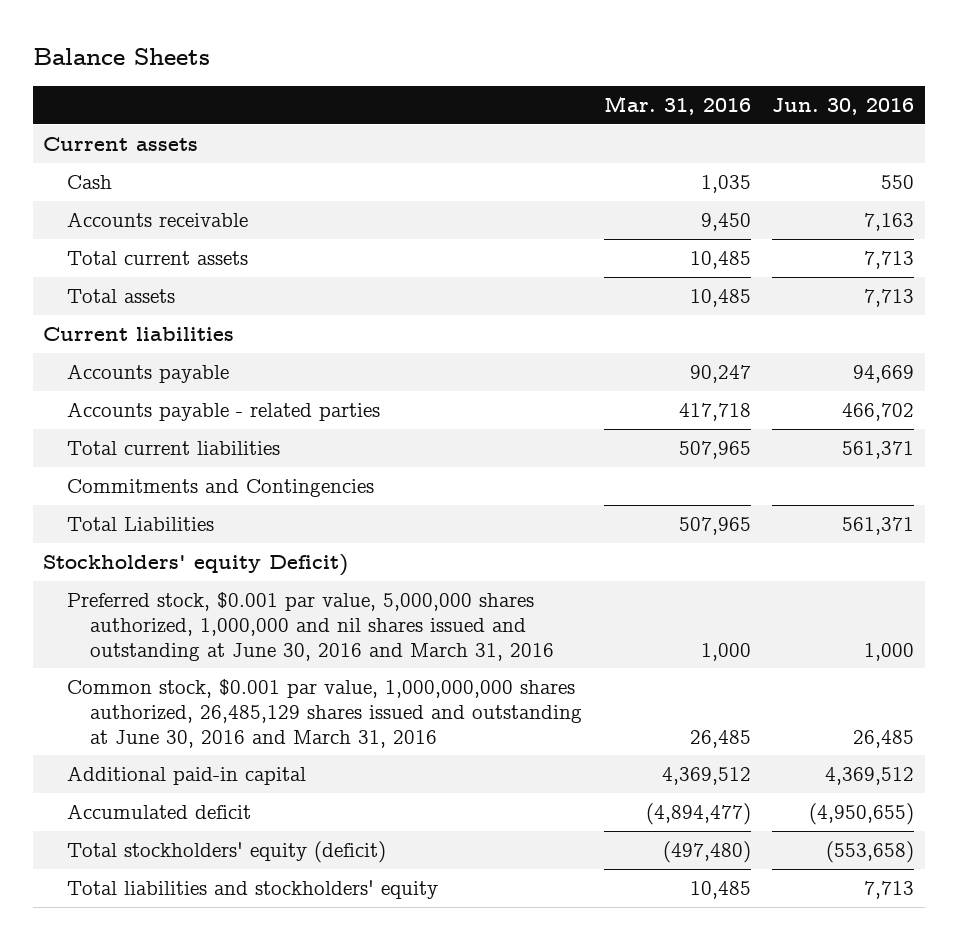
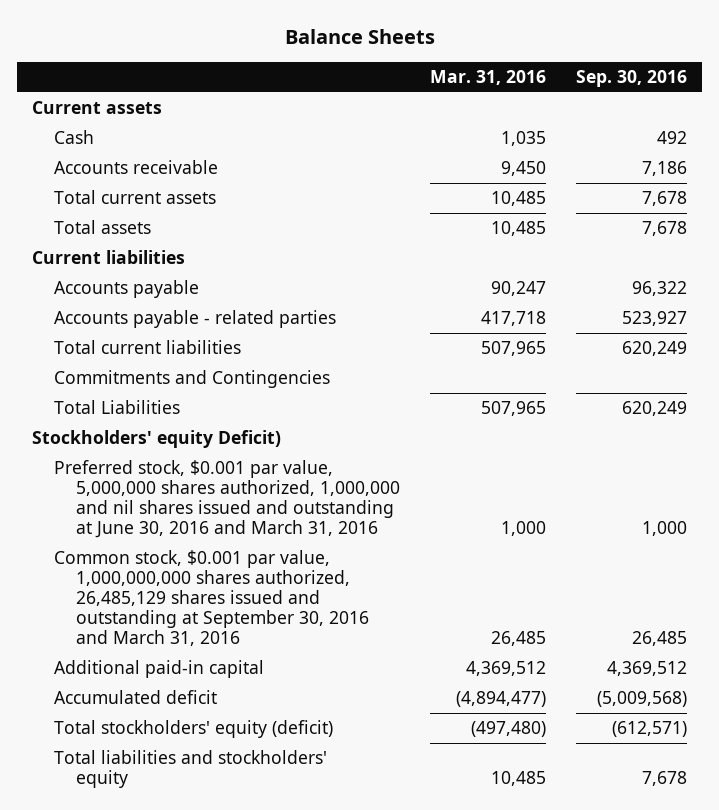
[772,97,915,115] Jun. 30, 2016 -> none
none -> [575,69,687,87] Sep. 30, 2016
[66,679,582,748] Common stock, $0.001 par value, 1,000,000,000 shares authorized, 26,485,129 shares issued and outstanding at June 30, 2016 and March 31, 2016 -> [54,550,370,647] Common stock, $0.001 par value, 1,000,000,000 shares authorized, 26,485,129 shares issued and outstanding at September 30, 2016 and March 31, 2016

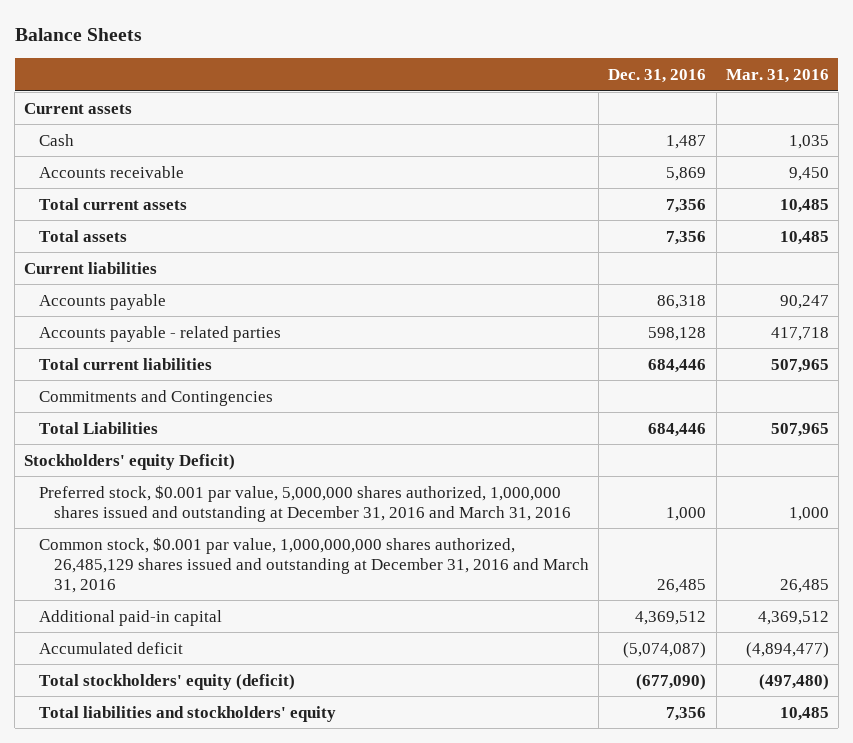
[575,69,687,87] Sep. 30, 2016 -> none
none -> [608,69,707,84] Dec. 31, 2016
[54,460,401,539] Preferred stock, $0.001 par value, 5,000,000 shares authorized, 1,000,000 and nil shares issued and outstanding at June 30, 2016 and March 31, 2016 -> [39,484,572,522] Preferred stock, $0.001 par value, 5,000,000 shares authorized, 1,000,000 shares issued and outstanding at December 31, 2016 and March 31, 2016
[54,550,370,647] Common stock, $0.001 par value, 1,000,000,000 shares authorized, 26,485,129 shares issued and outstanding at September 30, 2016 and March 31, 2016 -> [39,536,590,593] Common stock, $0.001 par value, 1,000,000,000 shares authorized, 26,485,129 shares issued and outstanding at December 31, 2016 and March 31, 2016

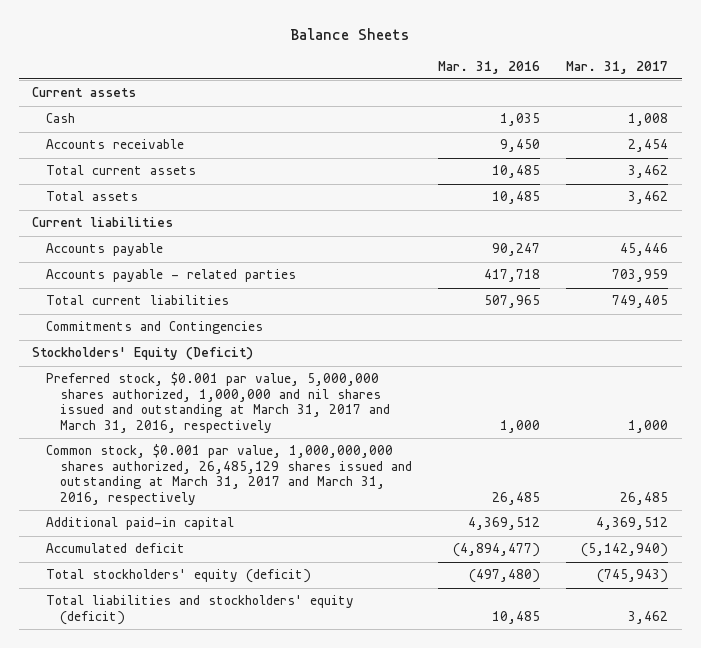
[608,69,707,84] Dec. 31, 2016 -> none
none -> [566,60,669,74] Mar. 31, 2017
[39,421,159,434] Total Liabilities -> none
[24,453,236,470] Stockholders' equity Deficit) -> [32,347,254,361] Stockholders' Equity (Deficit)
[39,484,572,522] Preferred stock, $0.001 par value, 5,000,000 shares authorized, 1,000,000 shares issued and outstanding at December 31, 2016 and March 31, 2016 -> [46,372,391,433] Preferred stock, $0.001 par value, 5,000,000 shares authorized, 1,000,000 and nil shares issued and outstanding at March 31, 2017 and March 31, 2016, respectively
[39,536,590,593] Common stock, $0.001 par value, 1,000,000,000 shares authorized, 26,485,129 shares issued and outstanding at December 31, 2016 and March 31, 2016 -> [46,444,413,505] Common stock, $0.001 par value, 1,000,000,000 shares authorized, 26,485,129 shares issued and outstanding at March 31, 2017 and March 31, 2016, respectively
[39,705,337,722] Total liabilities and stockholders' equity -> [46,595,355,625] Total liabilities and stockholders' equity (deficit)

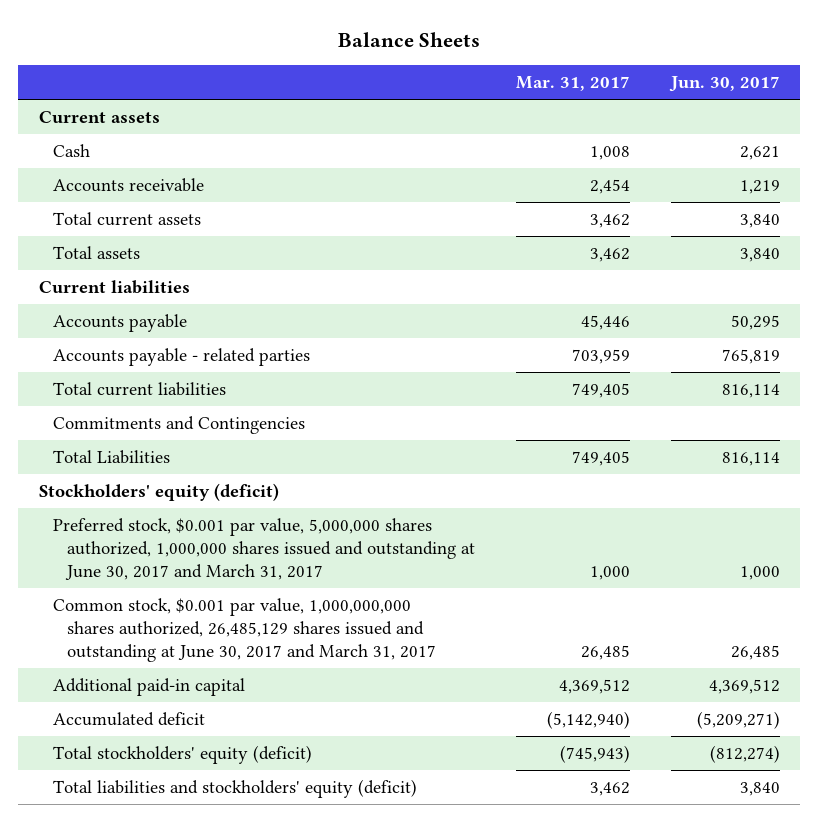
[438,60,541,74] Mar. 31, 2016 -> none
none -> [668,76,780,93] Jun. 30, 2017
none -> [52,450,170,465] Total Liabilities
[32,347,254,361] Stockholders' Equity (Deficit) -> [38,483,279,502] Stockholders' equity (deficit)
[46,372,391,433] Preferred stock, $0.001 par value, 5,000,000 shares authorized, 1,000,000 and nil shares issued and outstanding at March 31, 2017 and March 31, 2016, respectively -> [52,518,475,580] Preferred stock, $0.001 par value, 5,000,000 shares authorized, 1,000,000 shares issued and outstanding at June 30, 2017 and March 31, 2017
[46,444,413,505] Common stock, $0.001 par value, 1,000,000,000 shares authorized, 26,485,129 shares issued and outstanding at March 31, 2017 and March 31, 2016, respectively -> [52,598,436,662] Common stock, $0.001 par value, 1,000,000,000 shares authorized, 26,485,129 shares issued and outstanding at June 30, 2017 and March 31, 2017

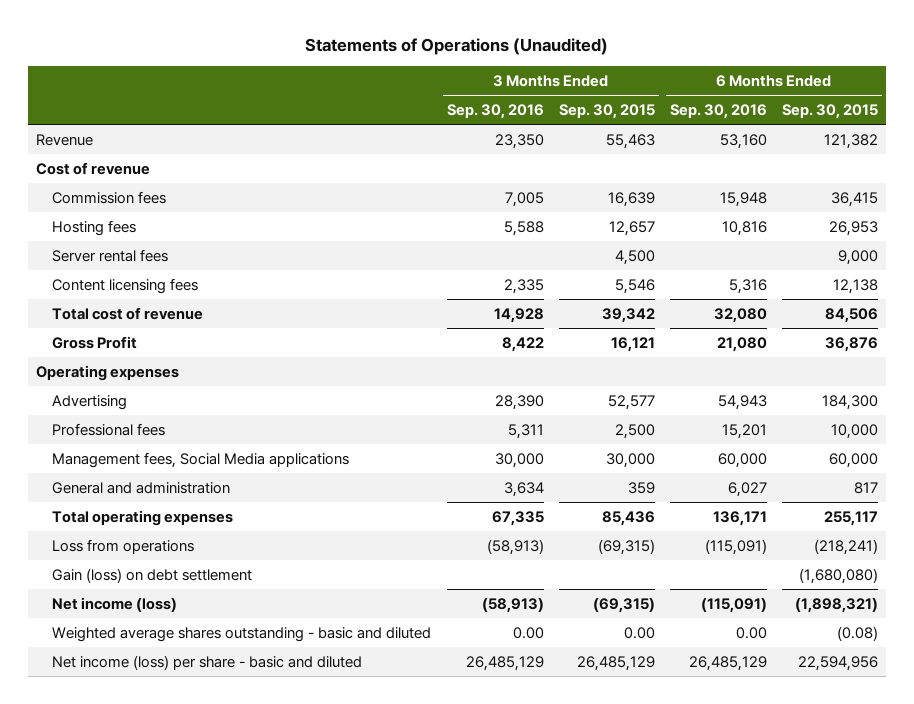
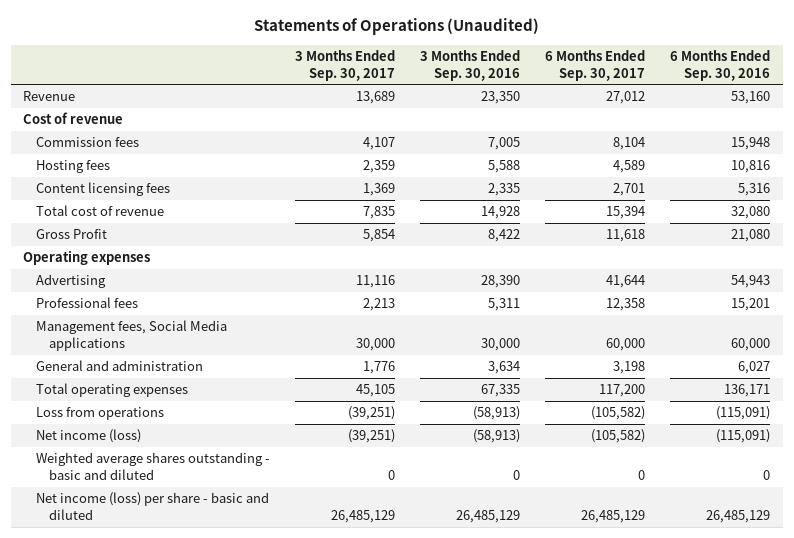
[558,104,655,120] Sep. 30, 2015 -> none
[782,104,879,120] Sep. 30, 2015 -> none
none -> [295,49,396,81] 3 Months Ended Sep. 30, 2017
none -> [545,49,646,81] 6 Months Ended Sep. 30, 2017
[52,248,169,262] Server rental fees -> none
[52,567,253,583] Gain (loss) on debt settlement -> none
[512,626,544,639] 0.00 -> [513,470,521,481] 0
[736,626,768,639] 0.00 -> [763,470,771,481] 0

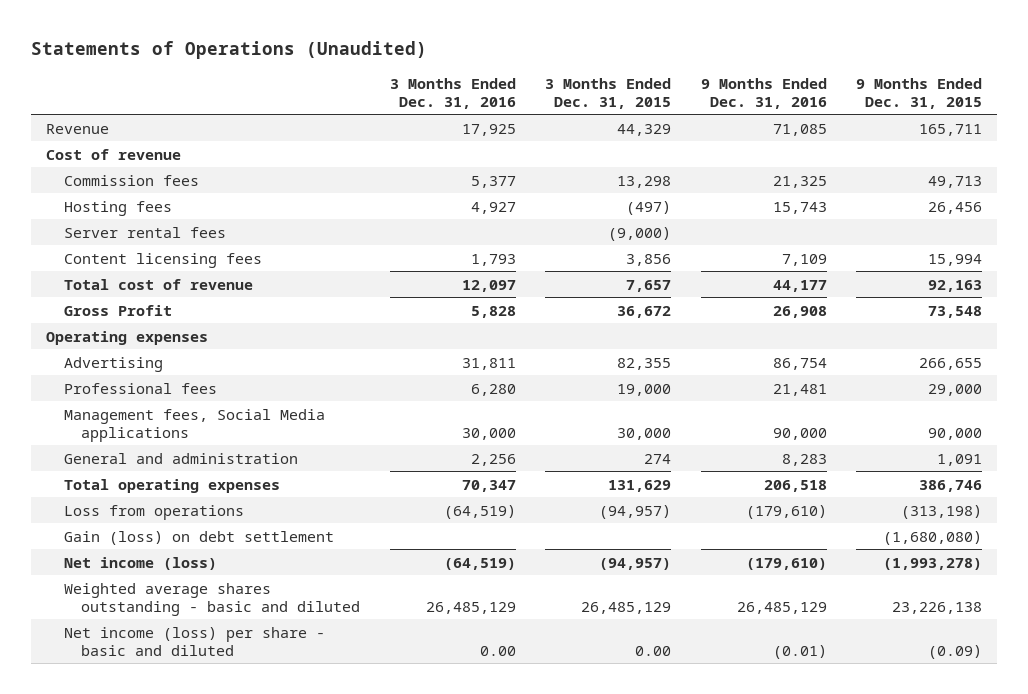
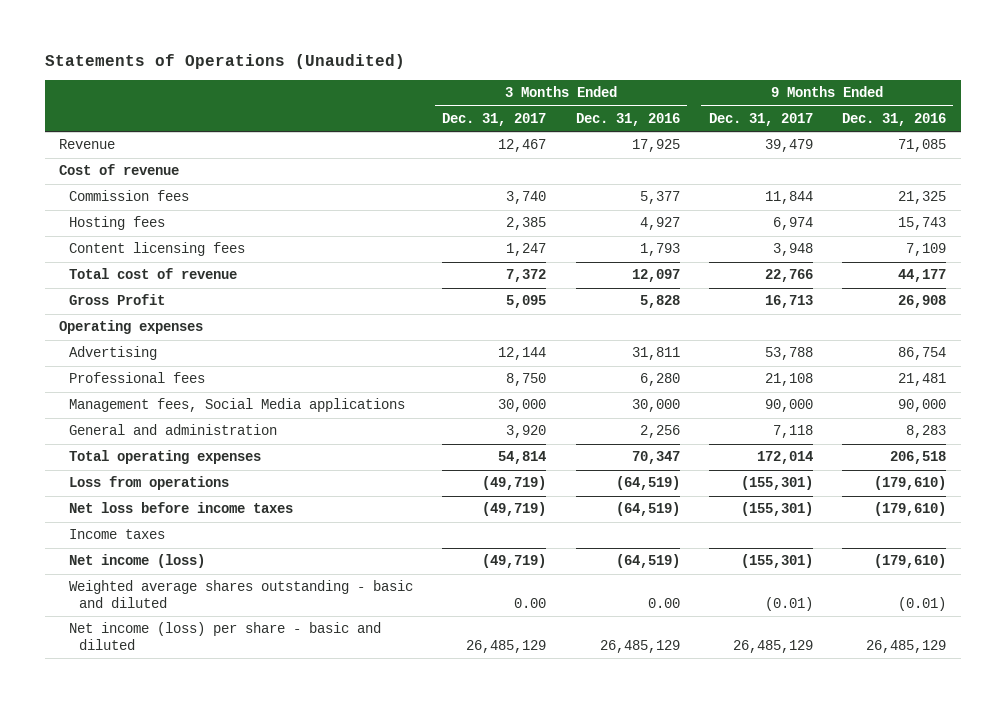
[545,77,672,109] 3 Months Ended Dec. 31, 2015 -> none
[856,77,983,109] 9 Months Ended Dec. 31, 2015 -> none
none -> [442,112,547,126] Dec. 31, 2017
none -> [708,112,813,126] Dec. 31, 2017
[63,226,226,238] Server rental fees -> none
[63,530,334,545] Gain (loss) on debt settlement -> none
none -> [69,502,294,514] Net loss before income taxes
none -> [69,529,166,540] Income taxes
[425,601,516,614] 26,485,129 -> [647,597,680,608] 0.00
[736,601,827,614] 26,485,129 -> [897,596,946,611] (0.01)
[479,645,516,656] 0.00 -> [599,639,680,653] 26,485,129
[772,644,827,659] (0.01) -> [865,639,946,653] 26,485,129

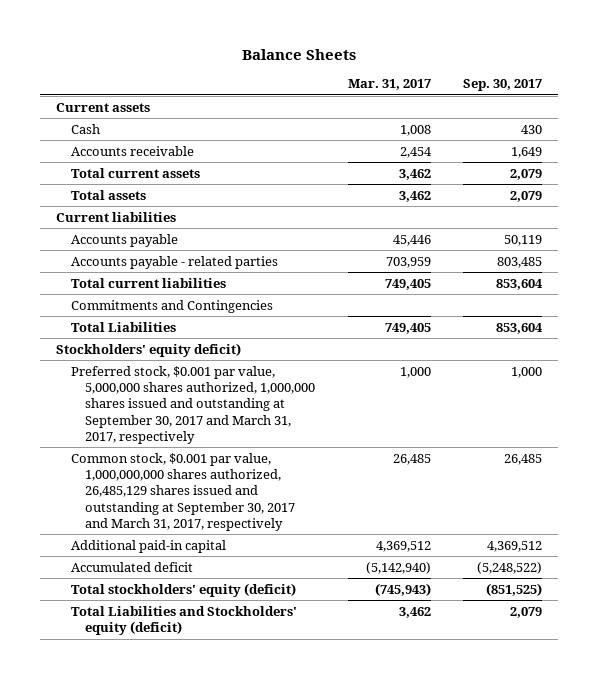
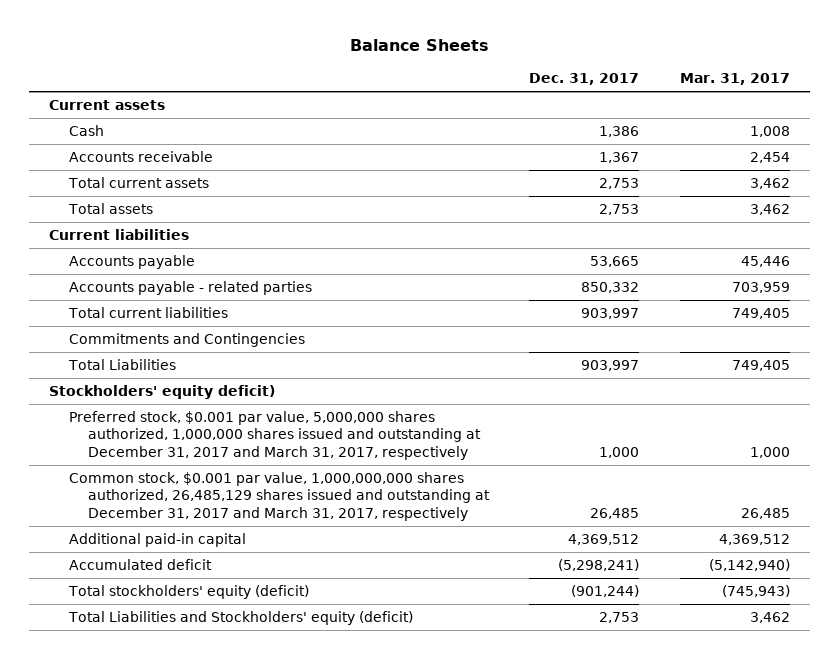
[462,79,542,92] Sep. 30, 2017 -> none
none -> [529,73,640,86] Dec. 31, 2017
[70,365,316,445] Preferred stock, $0.001 par value, 5,000,000 shares authorized, 1,000,000 shares issued and outstanding at September 30, 2017 and March 31, 2017, respectively -> [68,411,482,460] Preferred stock, $0.001 par value, 5,000,000 shares authorized, 1,000,000 shares issued and outstanding at December 31, 2017 and March 31, 2017, respectively
[70,452,296,532] Common stock, $0.001 par value, 1,000,000,000 shares authorized, 26,485,129 shares issued and outstanding at September 30, 2017 and March 31, 2017, respectively -> [68,472,491,521] Common stock, $0.001 par value, 1,000,000,000 shares authorized, 26,485,129 shares issued and outstanding at December 31, 2017 and March 31, 2017, respectively

